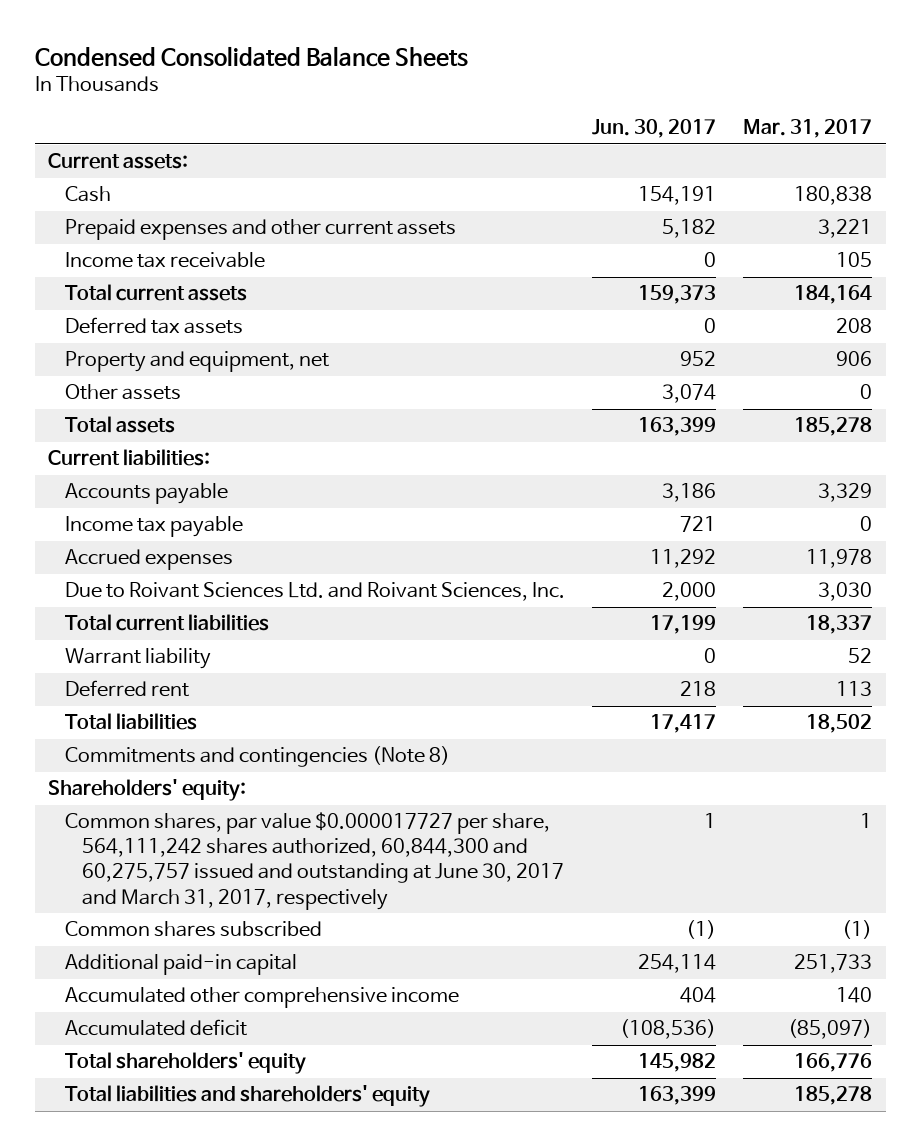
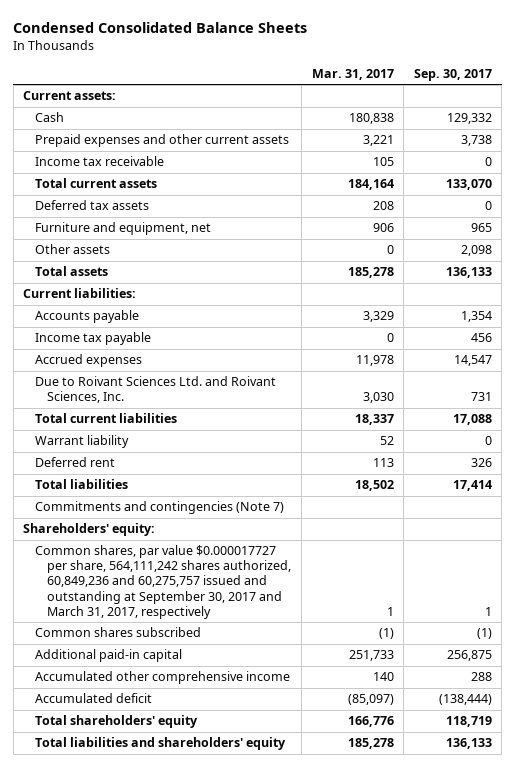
[592,119,717,139] Jun. 30, 2017 -> none
none -> [413,69,492,82] Sep. 30, 2017
[64,351,329,373] Property and equipment, net -> [35,222,212,236] Furniture and equipment, net
[64,746,450,768] Commitments and contingencies (Note 8) -> [35,501,285,515] Commitments and contingencies (Note 7)
[64,812,564,910] Common shares, par value $0.000017727 per share, 564,111,242 shares authorized, 60,844,300 and 60,275,757 issued and outstanding at June 30, 2017 and March 31, 2017, respectively -> [35,545,292,619] Common shares, par value $0.000017727 per share, 564,111,242 shares authorized, 60,849,236 and 60,275,757 issued and outstanding at September 30, 2017 and March 31, 2017, respectively

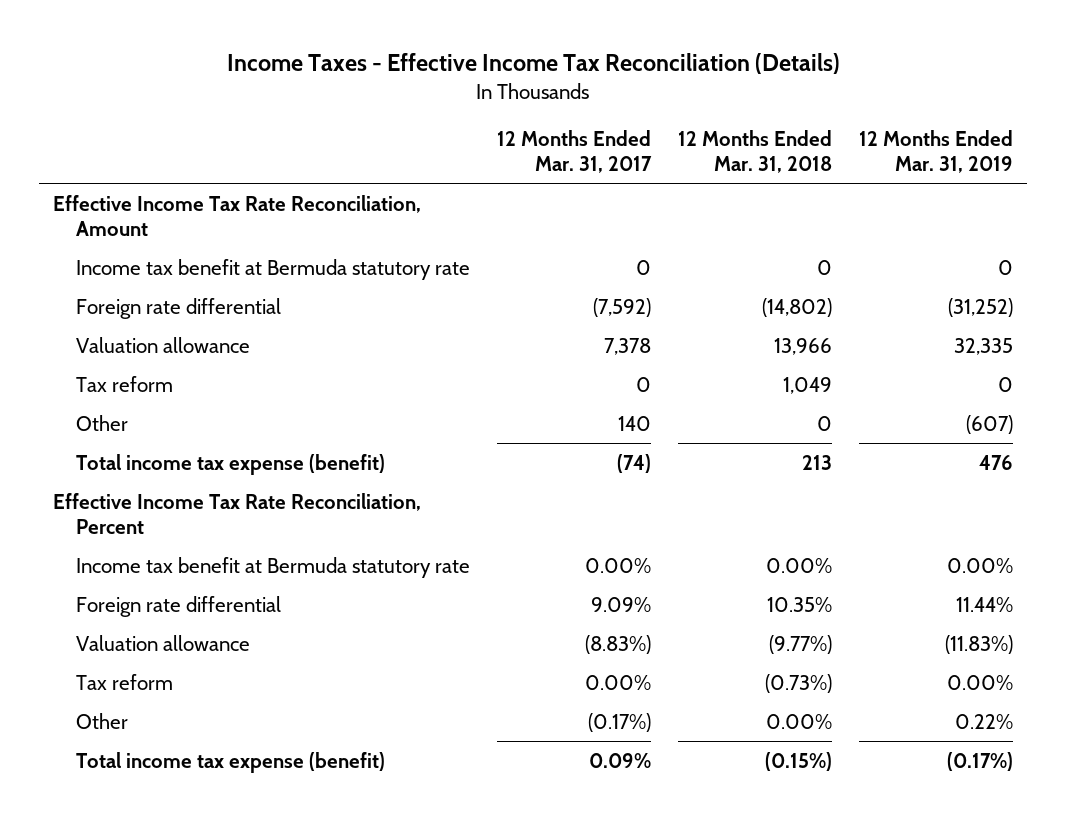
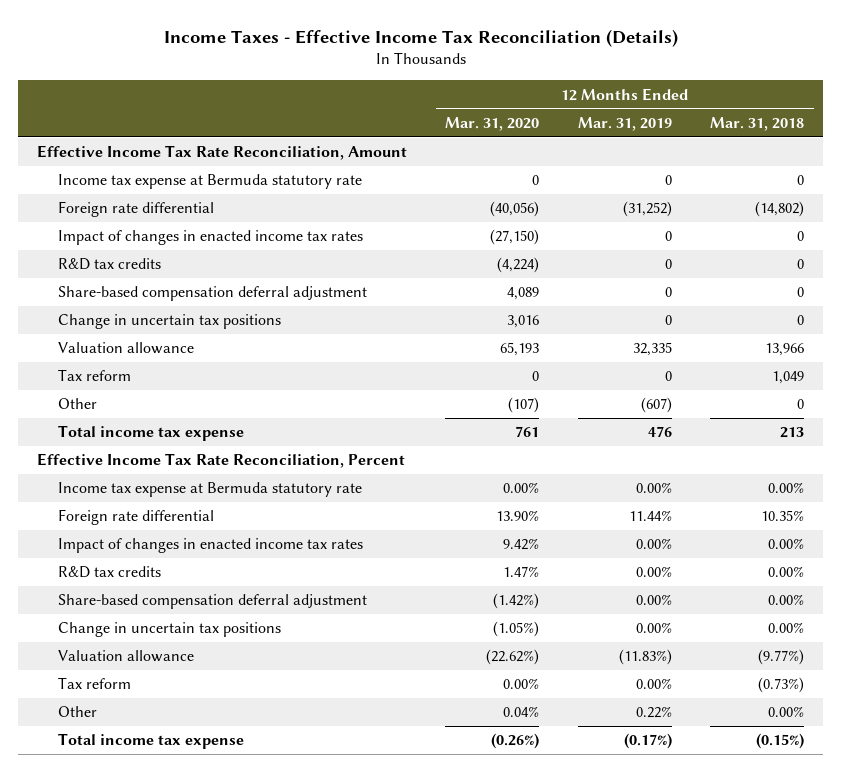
[497,130,653,174] 12 Months Ended Mar. 31, 2017 -> none
none -> [445,116,540,131] Mar. 31, 2020
[76,258,471,280] Income tax benefit at Bermuda statutory rate -> [57,174,362,190] Income tax expense at Bermuda statutory rate
none -> [57,230,363,246] Impact of changes in enacted income tax rates
none -> [57,258,161,271] R&D tax credits
none -> [57,286,367,302] Share-based compensation deferral adjustment
none -> [57,314,281,330] Change in uncertain tax positions
[76,453,386,475] Total income tax expense (benefit) -> [57,425,244,442] Total income tax expense
[76,556,471,578] Income tax benefit at Bermuda statutory rate -> [57,482,362,498] Income tax expense at Bermuda statutory rate
none -> [57,538,363,554] Impact of changes in enacted income tax rates
none -> [57,566,161,579] R&D tax credits
none -> [57,594,367,610] Share-based compensation deferral adjustment
none -> [57,622,281,638] Change in uncertain tax positions
[76,751,386,773] Total income tax expense (benefit) -> [57,733,244,750] Total income tax expense

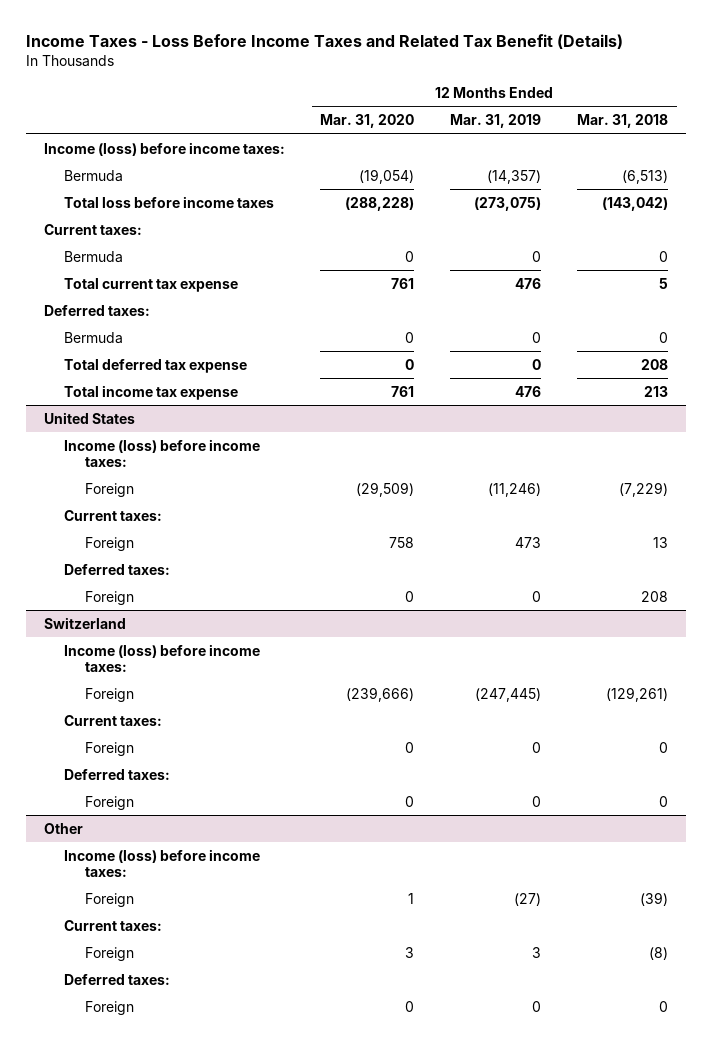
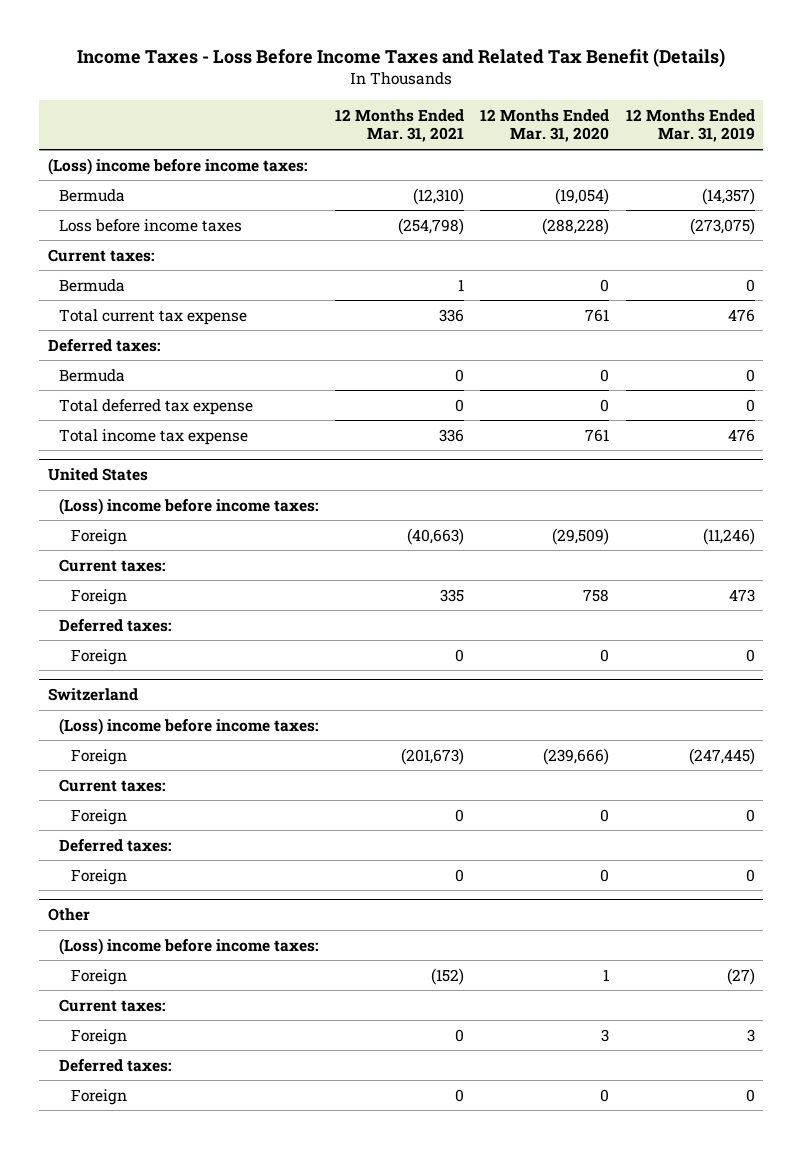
[576,114,668,129] Mar. 31, 2018 -> none
none -> [334,108,464,143] 12 Months Ended Mar. 31, 2021
[43,141,285,156] Income (loss) before income taxes: -> [47,157,307,175] (Loss) income before income taxes:
[64,195,275,208] Total loss before income taxes -> [59,218,243,232] Loss before income taxes
[64,438,261,467] Income (loss) before income taxes: -> [59,497,319,515] (Loss) income before income taxes:
[64,643,261,672] Income (loss) before income taxes: -> [59,717,319,735] (Loss) income before income taxes:
[64,848,261,877] Income (loss) before income taxes: -> [59,937,319,955] (Loss) income before income taxes:

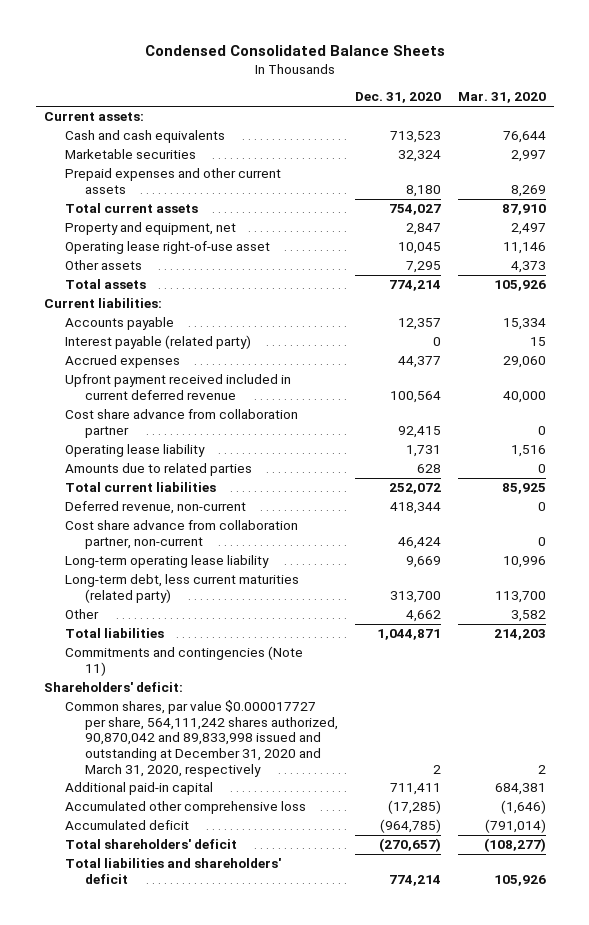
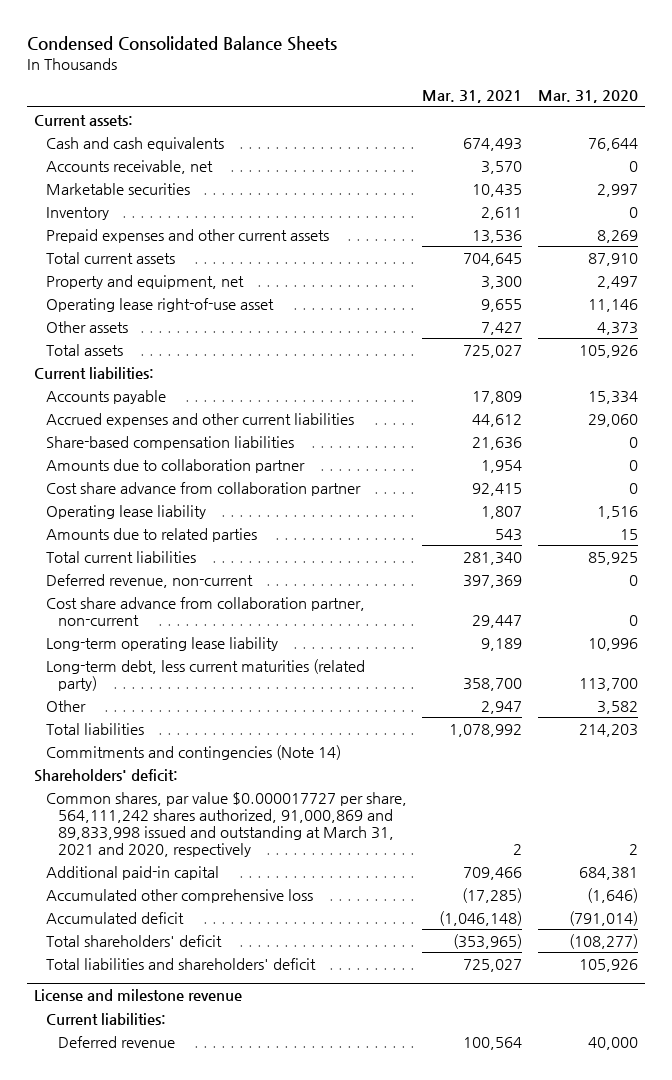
[354,92,441,104] Dec. 31, 2020 -> none
none -> [422,90,523,104] Mar. 31, 2021
none -> [46,159,214,174] Accounts receivable, net
none -> [46,206,110,220] Inventory
[64,335,251,350] Interest payable (related party) -> none
[64,374,291,400] Upfront payment received included in current deferred revenue -> none
[64,355,180,369] Accrued expenses -> [46,412,355,427] Accrued expenses and other current liabilities
none -> [46,435,295,450] Share-based compensation liabilities
none -> [46,458,306,473] Amounts due to collaboration partner
[537,464,546,474] 0 -> [619,528,638,540] 15
[64,646,303,676] Commitments and contingencies (Note 11) -> [46,744,342,760] Commitments and contingencies (Note 14)
[64,700,339,777] Common shares, par value $0.000017727 per share, 564,111,242 shares authorized, 90,870,042 and 89,833,998 issued and outstanding at December 31, 2020 and March 31, 2020, respectively -> [46,791,408,857] Common shares, par value $0.000017727 per share, 564,111,242 shares authorized, 91,000,869 and 89,833,998 issued and outstanding at March 31, 2021 and 2020, respectively
none -> [34,989,243,1002] License and milestone revenue
none -> [46,1012,167,1025] Current liabilities:
none -> [57,1035,175,1048] Deferred revenue

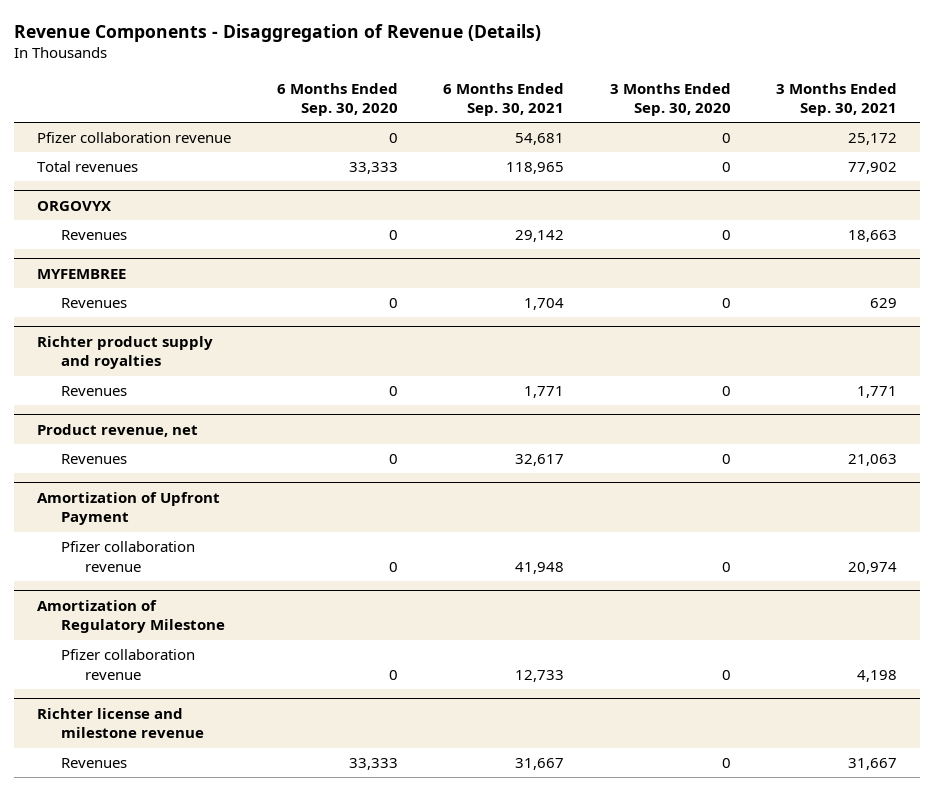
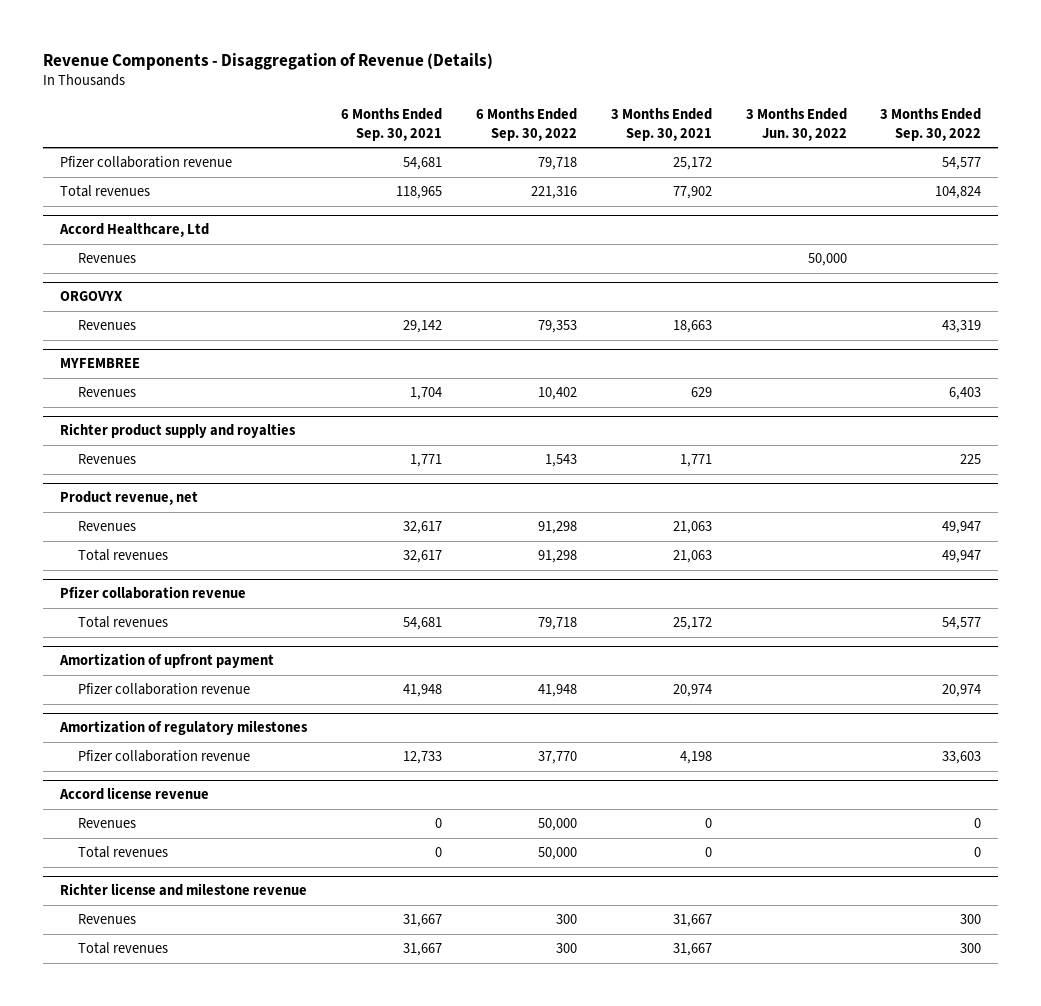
[276,82,398,117] 6 Months Ended Sep. 30, 2020 -> none
[609,82,731,117] 3 Months Ended Sep. 30, 2020 -> none
none -> [475,108,577,141] 6 Months Ended Sep. 30, 2022
none -> [745,108,847,141] 3 Months Ended Jun. 30, 2022
none -> [880,108,982,141] 3 Months Ended Sep. 30, 2022
none -> [58,223,209,238] Accord Healthcare, Ltd
none -> [78,253,137,264] Revenues
none -> [78,549,169,562] Total revenues
none -> [59,586,246,600] Pfizer collaboration revenue
none -> [78,616,169,629] Total revenues
[37,491,221,526] Amortization of Upfront Payment -> [58,653,274,669] Amortization of upfront payment
[37,599,226,634] Amortization of Regulatory Milestone -> [58,720,308,736] Amortization of regulatory milestones
none -> [58,787,209,801] Accord license revenue
none -> [78,818,137,829] Revenues
none -> [78,846,169,859] Total revenues
none -> [78,942,169,955] Total revenues

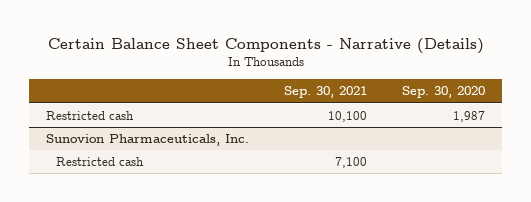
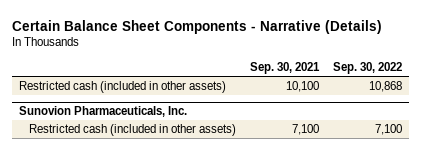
[401,86,485,99] Sep. 30, 2020 -> none
none -> [332,62,402,75] Sep. 30, 2022
[46,111,135,121] Restricted cash -> [19,81,227,94] Restricted cash (included in other assets)
[55,157,144,167] Restricted cash -> [28,124,236,137] Restricted cash (included in other assets)

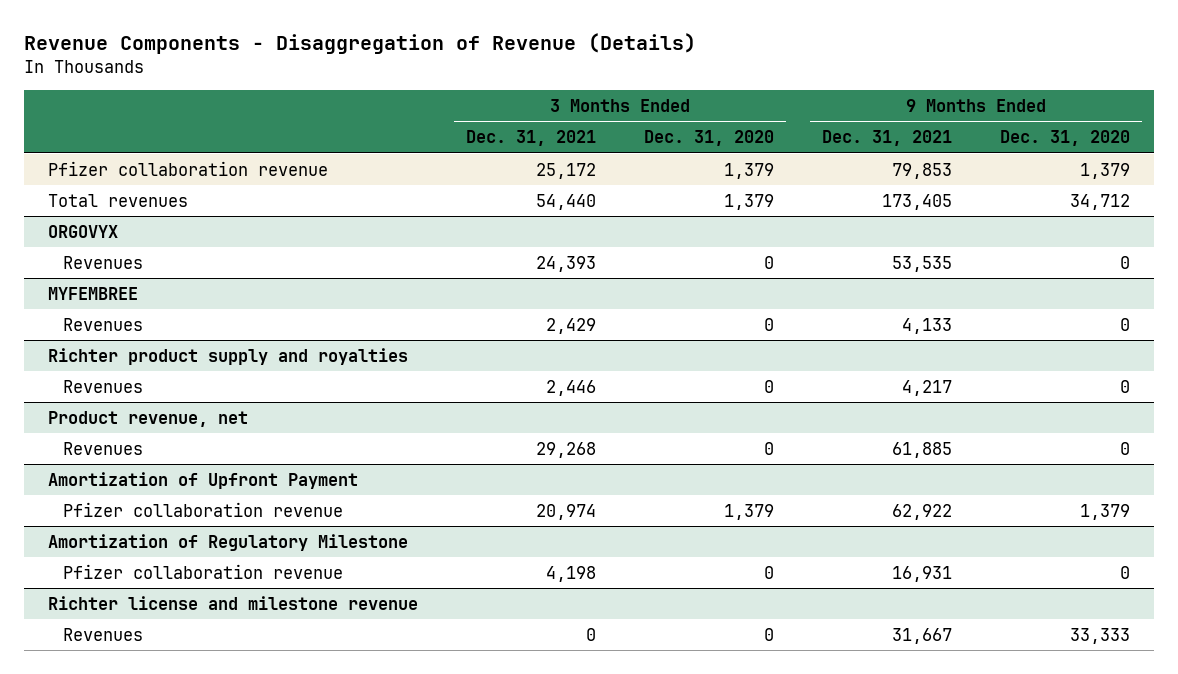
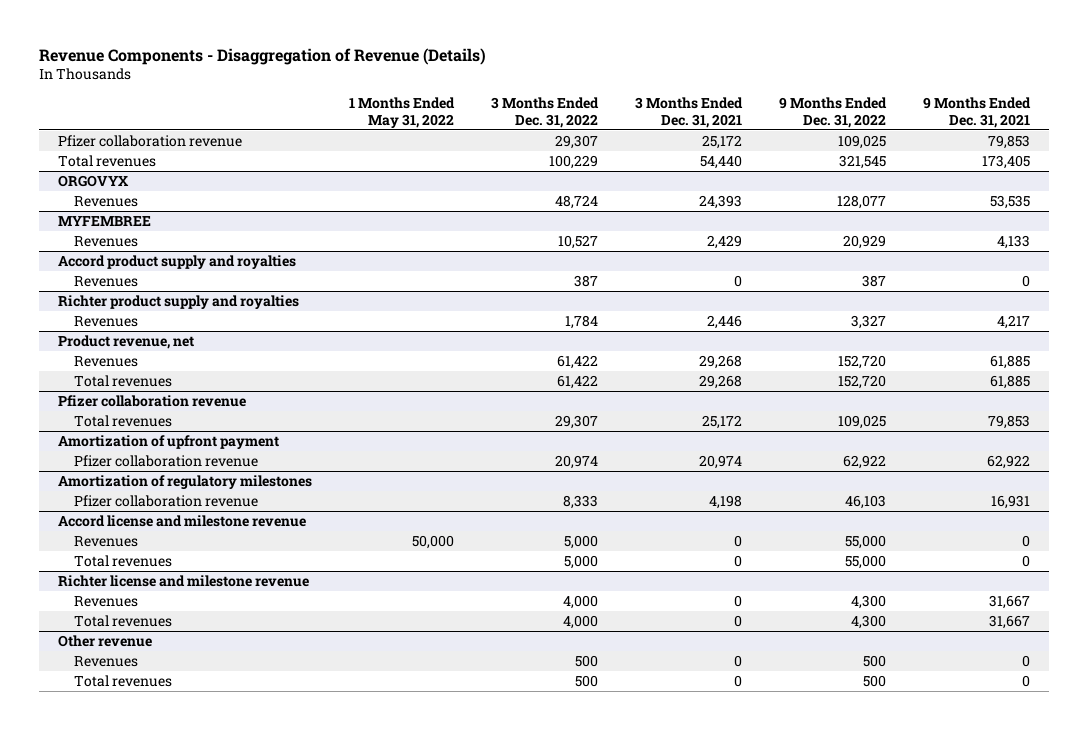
[644,130,775,147] Dec. 31, 2020 -> none
[999,130,1130,147] Dec. 31, 2020 -> none
none -> [348,97,455,128] 1 Months Ended May 31, 2022
none -> [491,97,600,128] 3 Months Ended Dec. 31, 2022
none -> [779,97,888,128] 9 Months Ended Dec. 31, 2022
none -> [57,255,296,270] Accord product supply and royalties
none -> [73,276,138,288] Revenues
none -> [73,375,172,388] Total revenues
none -> [57,395,246,408] Pfizer collaboration revenue
none -> [73,415,172,428] Total revenues
[48,471,359,489] Amortization of Upfront Payment -> [57,435,279,450] Amortization of upfront payment
[48,533,409,551] Amortization of Regulatory Milestone -> [57,475,312,490] Amortization of regulatory milestones
none -> [57,515,306,528] Accord license and milestone revenue
none -> [73,536,138,548] Revenues
none -> [73,555,172,568] Total revenues
none -> [73,615,172,628] Total revenues
none -> [57,635,152,648] Other revenue
none -> [73,656,138,668] Revenues
none -> [73,675,172,688] Total revenues

